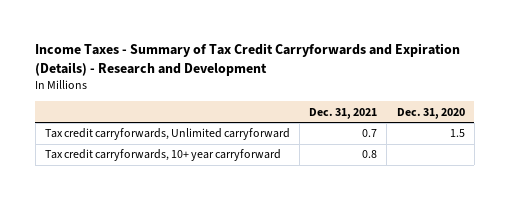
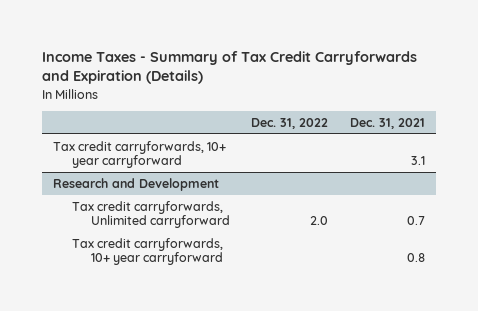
[35,42,461,76] Income Taxes - Summary of Tax Credit Carryforwards and Expiration (Details) - Research and Development -> [42,50,418,85] Income Taxes - Summary of Tax Credit Carryforwards and Expiration (Details)
[396,107,465,119] Dec. 31, 2020 -> none
none -> [251,118,329,130] Dec. 31, 2022
none -> [52,140,226,169] Tax credit carryforwards, 10+ year carryforward
none -> [52,177,219,191] Research and Development

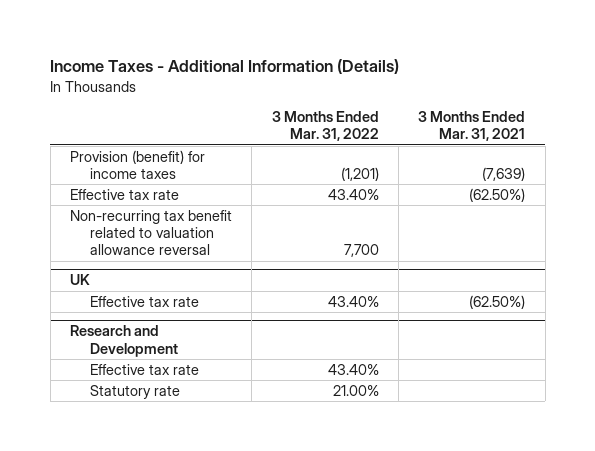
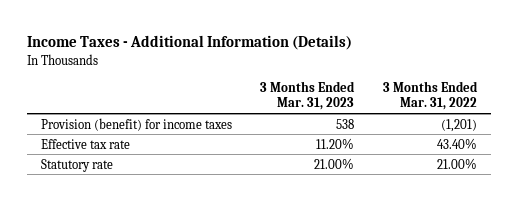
[418,111,526,142] 3 Months Ended Mar. 31, 2021 -> none
none -> [260,81,356,111] 3 Months Ended Mar. 31, 2023
[69,209,232,256] Non-recurring tax benefit related to valuation allowance reversal -> none
[69,274,90,286] UK -> none
[89,295,199,307] Effective tax rate -> none
[69,325,178,357] Research and Development -> none
[89,363,199,375] Effective tax rate -> none

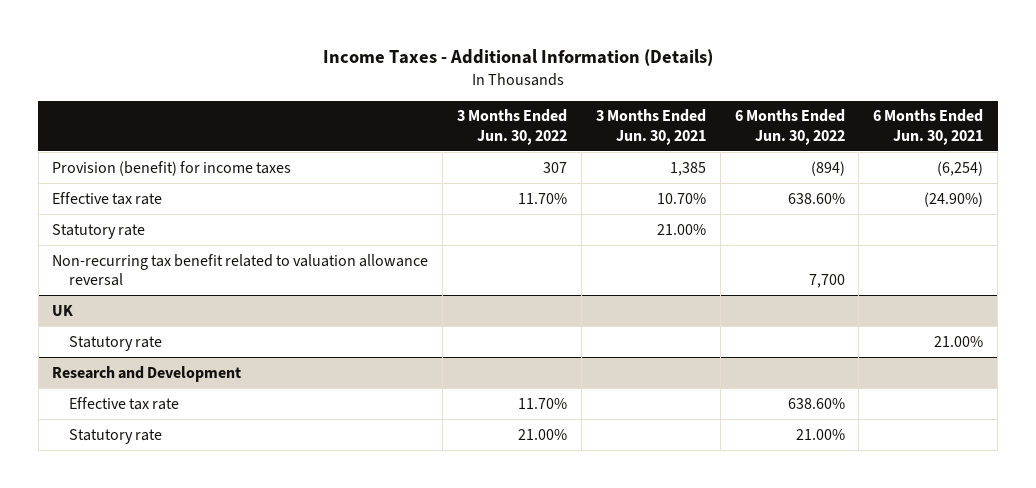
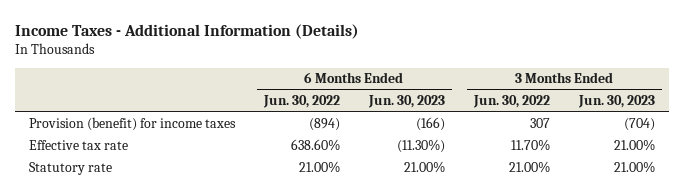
[595,109,706,145] 3 Months Ended Jun. 30, 2021 -> none
[873,109,984,145] 6 Months Ended Jun. 30, 2021 -> none
none -> [367,95,445,109] Jun. 30, 2023
none -> [577,95,655,109] Jun. 30, 2023
[52,223,146,239] Statutory rate -> none
[52,253,429,286] Non-recurring tax benefit related to valuation allowance reversal -> none
[52,304,74,316] UK -> none
[68,335,162,351] Statutory rate -> none
[52,365,242,382] Research and Development -> none
[68,396,179,410] Effective tax rate -> none

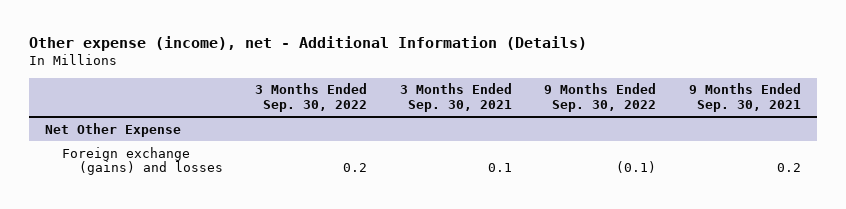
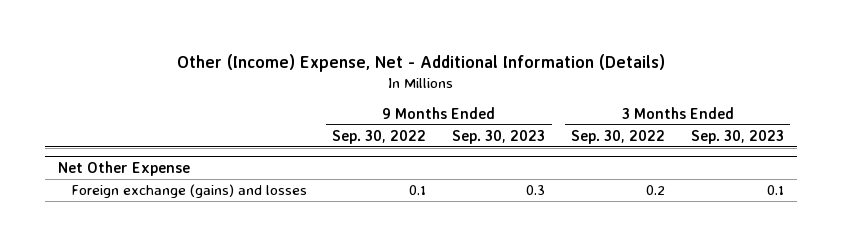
[28,36,587,52] Other expense (income), net - Additional Information (Details) -> [176,53,665,72] Other (Income) Expense, Net - Additional Information (Details)
[399,83,512,112] 3 Months Ended Sep. 30, 2021 -> none
[688,83,801,112] 9 Months Ended Sep. 30, 2021 -> none
none -> [452,129,546,144] Sep. 30, 2023
none -> [690,129,784,144] Sep. 30, 2023
[616,161,657,174] (0.1) -> [409,185,427,196] 0.1

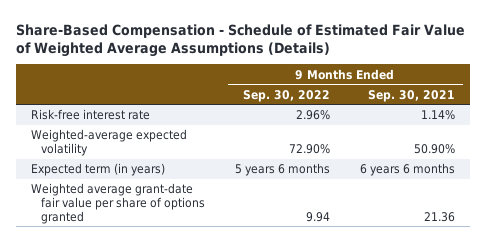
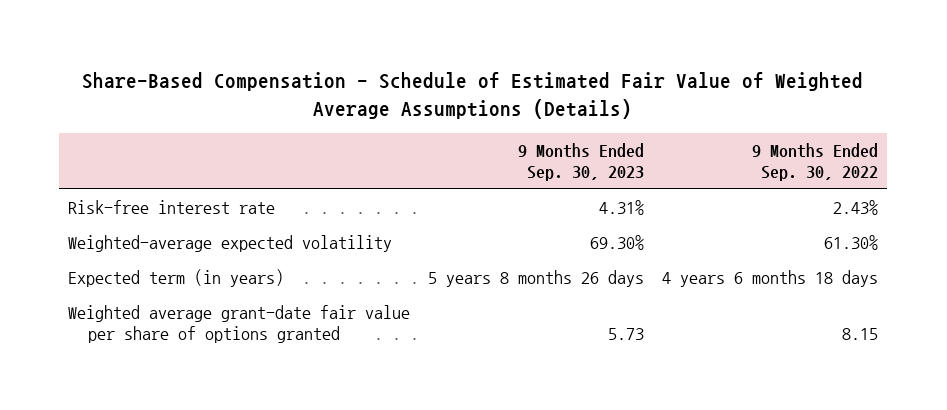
[368,89,456,102] Sep. 30, 2021 -> none
none -> [518,143,645,182] 9 Months Ended Sep. 30, 2023
[296,110,331,121] 2.96% -> [833,200,879,216] 2.43%
[289,143,331,154] 72.90% -> [824,235,879,251] 61.30%
[235,163,331,177] 5 years 6 months -> [662,270,879,288] 4 years 6 months 18 days
[306,211,331,222] 9.94 -> [842,328,879,341] 8.15

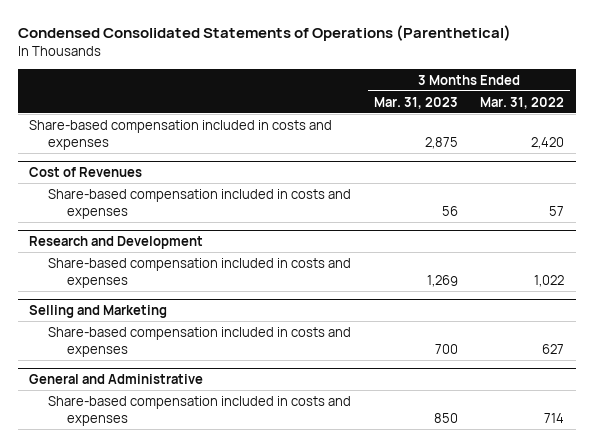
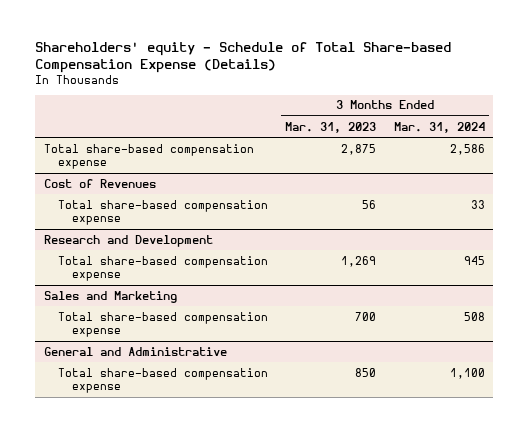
[17,24,511,41] Condensed Consolidated Statements of Operations (Parenthetical) -> [35,41,452,73] Shareholders' equity - Schedule of Total Share-based Compensation Expense (Details)
[480,96,565,109] Mar. 31, 2022 -> none
none -> [393,121,485,133] Mar. 31, 2024
[28,119,332,150] Share-based compensation included in costs and expenses -> [43,143,254,170] Total share-based compensation expense
[47,188,351,219] Share-based compensation included in costs and expenses -> [57,199,268,226] Total share-based compensation expense
[47,257,351,288] Share-based compensation included in costs and expenses -> [57,255,268,282] Total share-based compensation expense
[28,305,167,319] Selling and Marketing -> [43,290,177,303] Sales and Marketing
[47,326,351,357] Share-based compensation included in costs and expenses -> [57,311,268,338] Total share-based compensation expense
[47,395,351,426] Share-based compensation included in costs and expenses -> [57,367,268,394] Total share-based compensation expense

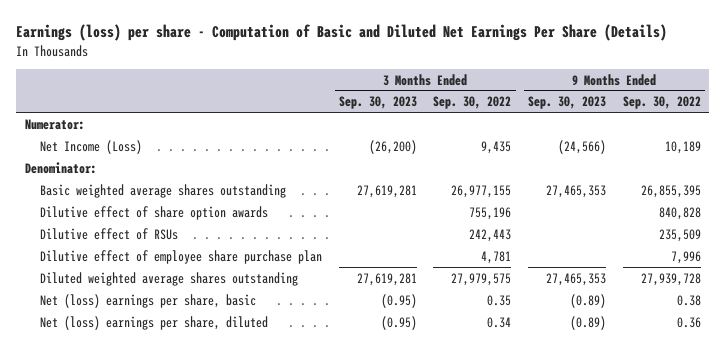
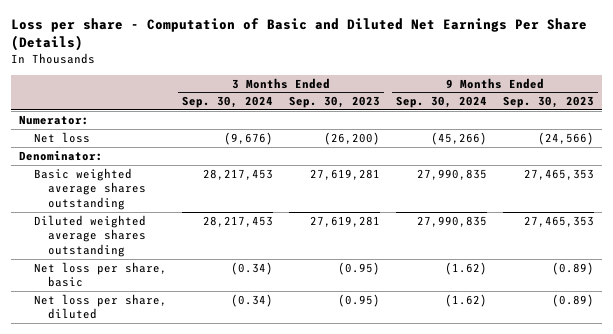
[16,24,668,42] Earnings (loss) per share - Computation of Basic and Diluted Net Earnings Per Share (Details) -> [11,18,588,52] Loss per share - Computation of Basic and Diluted Net Earnings Per Share (Details)
[433,96,512,110] Sep. 30, 2022 -> none
[622,96,701,110] Sep. 30, 2022 -> none
none -> [182,96,274,109] Sep. 30, 2024
none -> [395,96,487,109] Sep. 30, 2024
[40,139,143,154] Net Income (Loss) -> [33,131,90,143] Net loss
[40,205,269,220] Dilutive effect of share option awards -> none
[40,227,179,240] Dilutive effect of RSUs -> none
[40,249,323,264] Dilutive effect of employee share purchase plan -> none
[40,293,257,308] Net (loss) earnings per share, basic -> [33,261,167,288] Net loss per share, basic
[40,315,269,330] Net (loss) earnings per share, diluted -> [33,293,167,320] Net loss per share, diluted

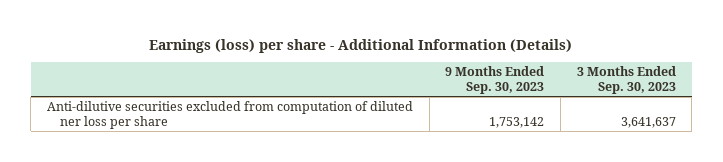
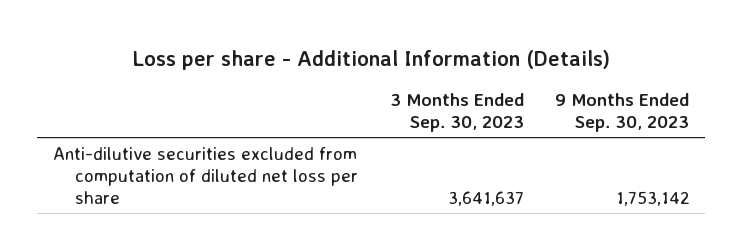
[149,38,573,53] Earnings (loss) per share - Additional Information (Details) -> [131,49,610,70] Loss per share - Additional Information (Details)
[47,100,414,129] Anti-dilutive securities excluded from computation of diluted ner loss per share -> [52,146,359,204] Anti-dilutive securities excluded from computation of diluted net loss per share

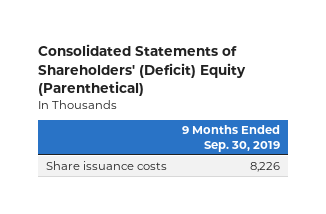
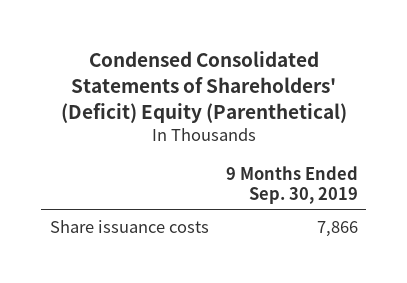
[38,44,247,96] Consolidated Statements of Shareholders' (Deficit) Equity (Parenthetical) -> [60,51,347,123] Condensed Consolidated Statements of Shareholders' (Deficit) Equity (Parenthetical)
[250,162,281,173] 8,226 -> [316,220,358,237] 7,866

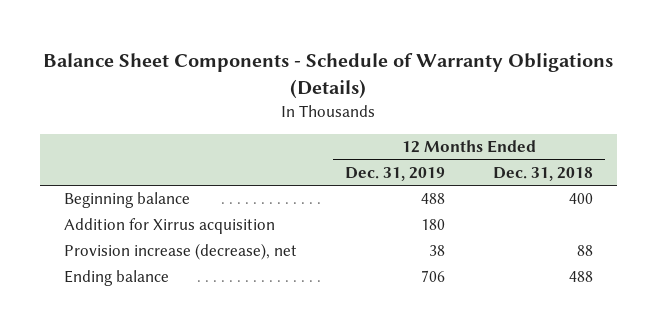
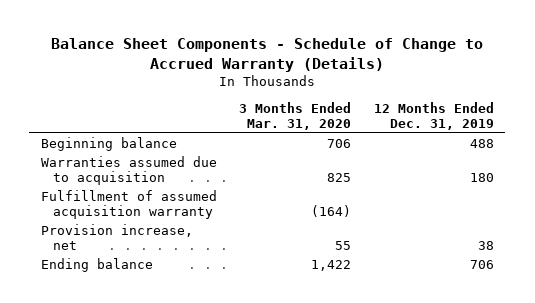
[43,52,614,99] Balance Sheet Components - Schedule of Warranty Obligations (Details) -> [51,38,484,72] Balance Sheet Components - Schedule of Change to Accrued Warranty (Details)
[492,167,593,182] Dec. 31, 2018 -> none
none -> [239,101,352,130] 3 Months Ended Mar. 31, 2020
[64,218,276,235] Addition for Xirrus acquisition -> [40,156,217,186] Warranties assumed due to acquisition
none -> [40,190,217,220] Fulfillment of assumed acquisition warranty
[64,243,298,261] Provision increase (decrease), net -> [40,224,193,251] Provision increase, net

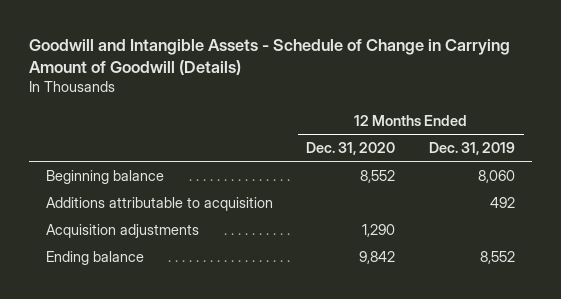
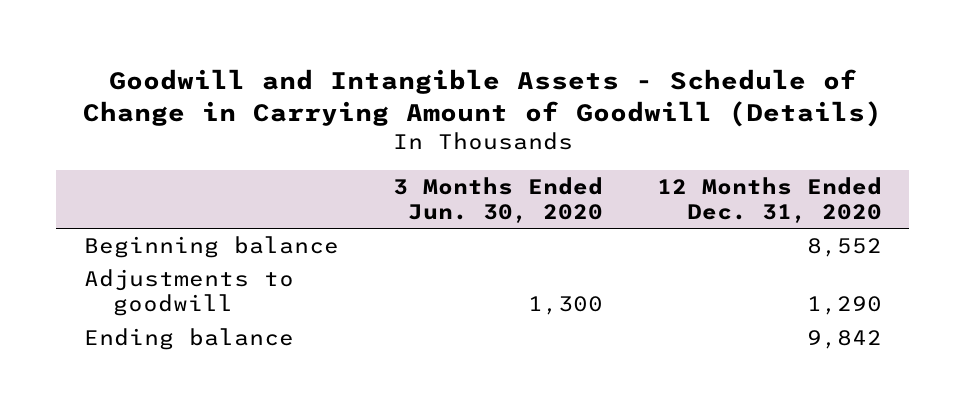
[429,141,516,155] Dec. 31, 2019 -> none
none -> [392,176,603,223] 3 Months Ended Jun. 30, 2020
[45,196,273,211] Additions attributable to acquisition -> none
[45,223,199,238] Acquisition adjustments -> [83,268,294,317] Adjustments to goodwill

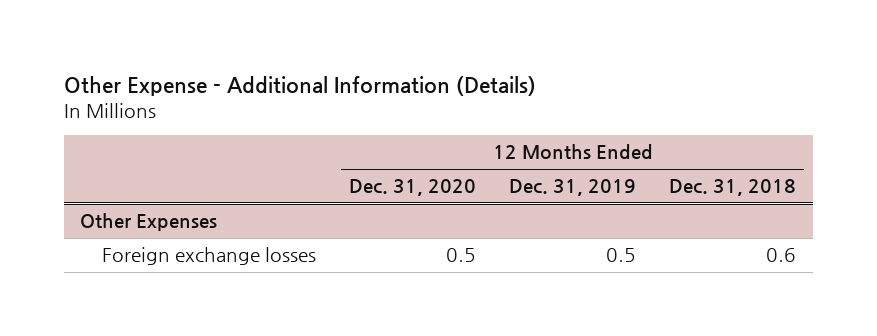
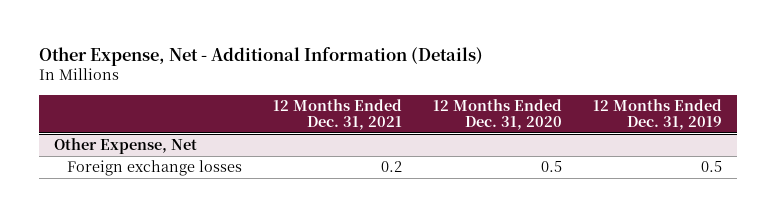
[63,76,536,97] Other Expense - Additional Information (Details) -> [38,46,483,66] Other Expense, Net - Additional Information (Details)
[669,179,797,197] Dec. 31, 2018 -> none
none -> [272,98,402,131] 12 Months Ended Dec. 31, 2021
[80,213,218,232] Other Expenses -> [54,138,198,155] Other Expense, Net

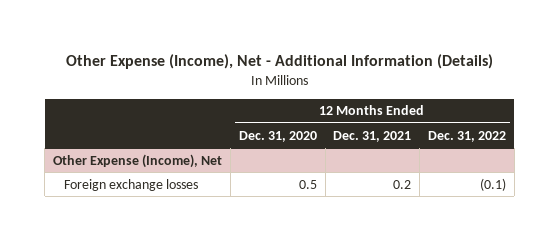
[38,46,483,66] Other Expense, Net - Additional Information (Details) -> [65,54,493,70] Other Expense (Income), Net - Additional Information (Details)
[592,98,722,131] 12 Months Ended Dec. 31, 2019 -> none
none -> [427,130,506,142] Dec. 31, 2022
[54,138,198,155] Other Expense, Net -> [53,153,223,168] Other Expense (Income), Net

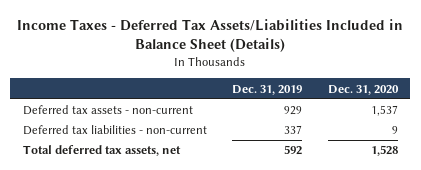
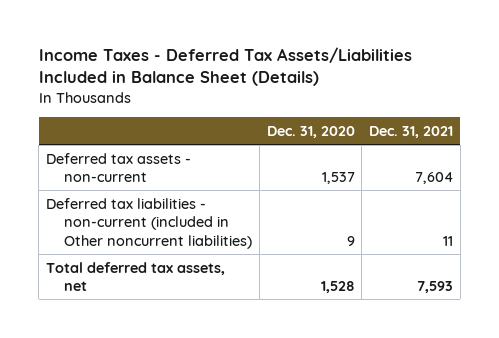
[232,84,303,95] Dec. 31, 2019 -> none
none -> [369,125,454,138] Dec. 31, 2021
[23,125,208,136] Deferred tax liabilities - non-current -> [45,197,253,249] Deferred tax liabilities - non-current (included in Other noncurrent liabilities)

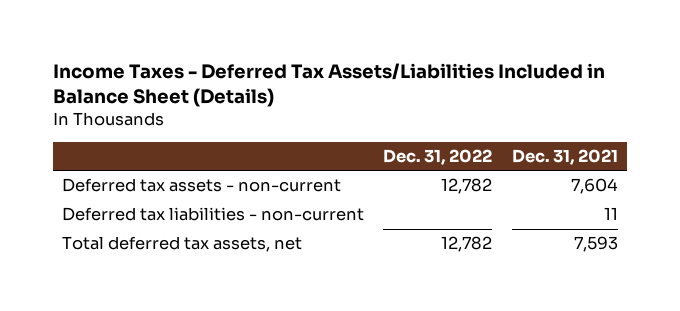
[266,125,355,138] Dec. 31, 2020 -> none
none -> [383,148,493,165] Dec. 31, 2022
[45,197,253,249] Deferred tax liabilities - non-current (included in Other noncurrent liabilities) -> [62,207,365,222] Deferred tax liabilities - non-current

